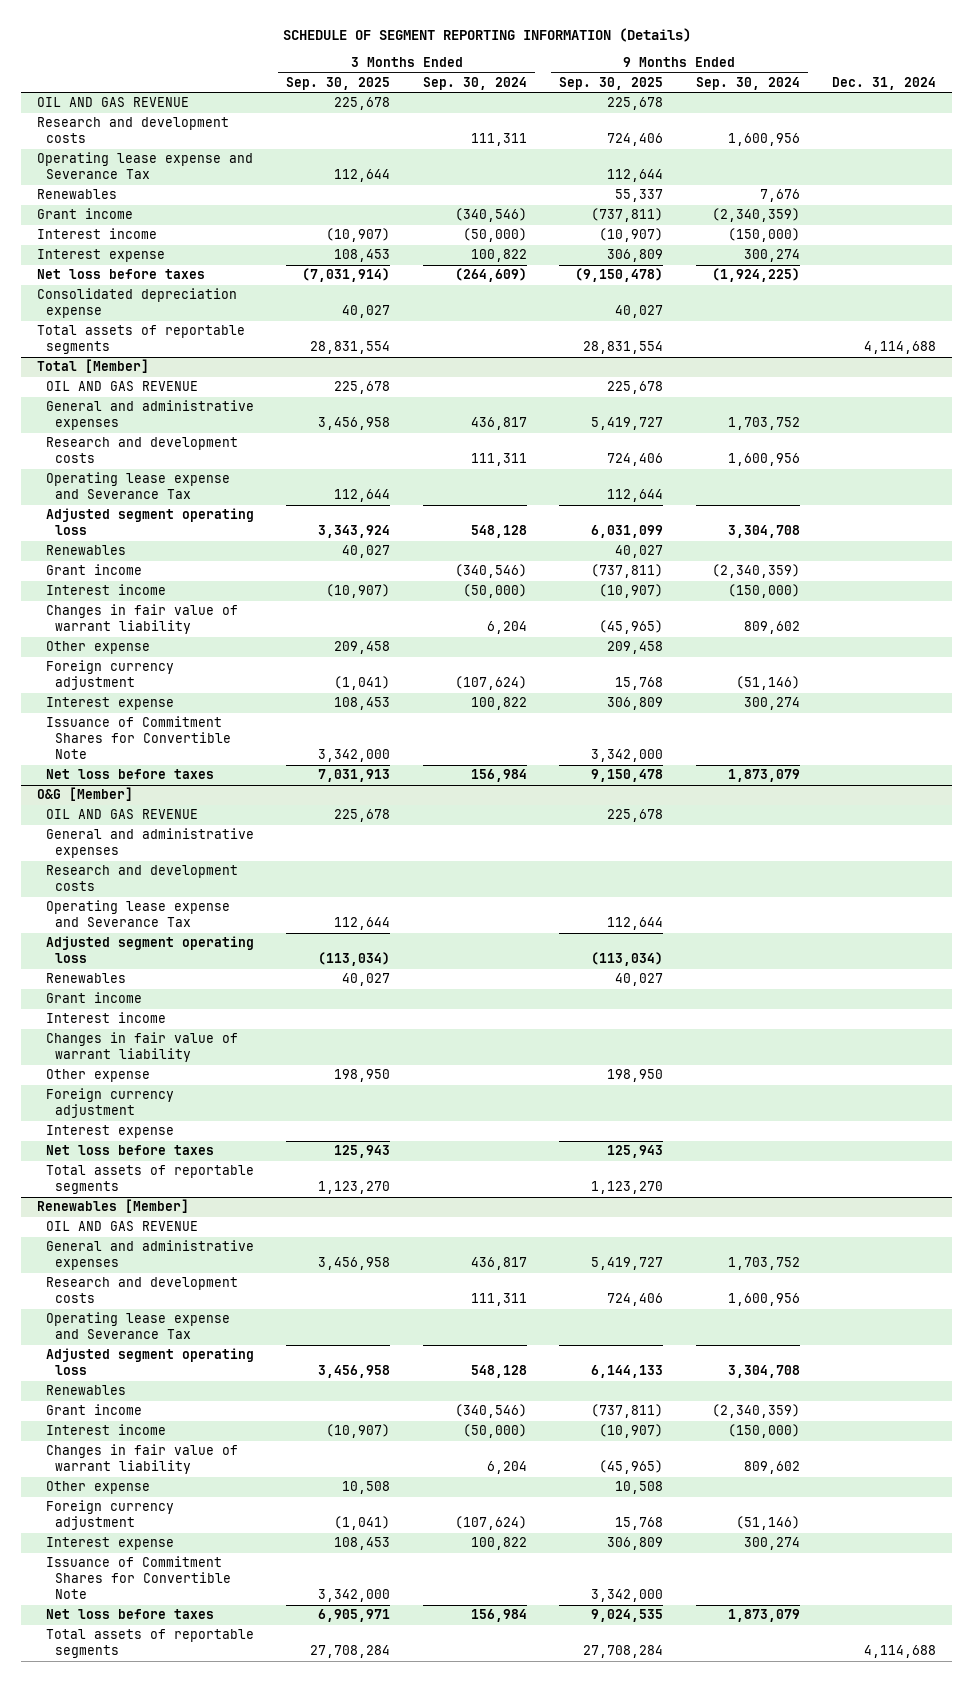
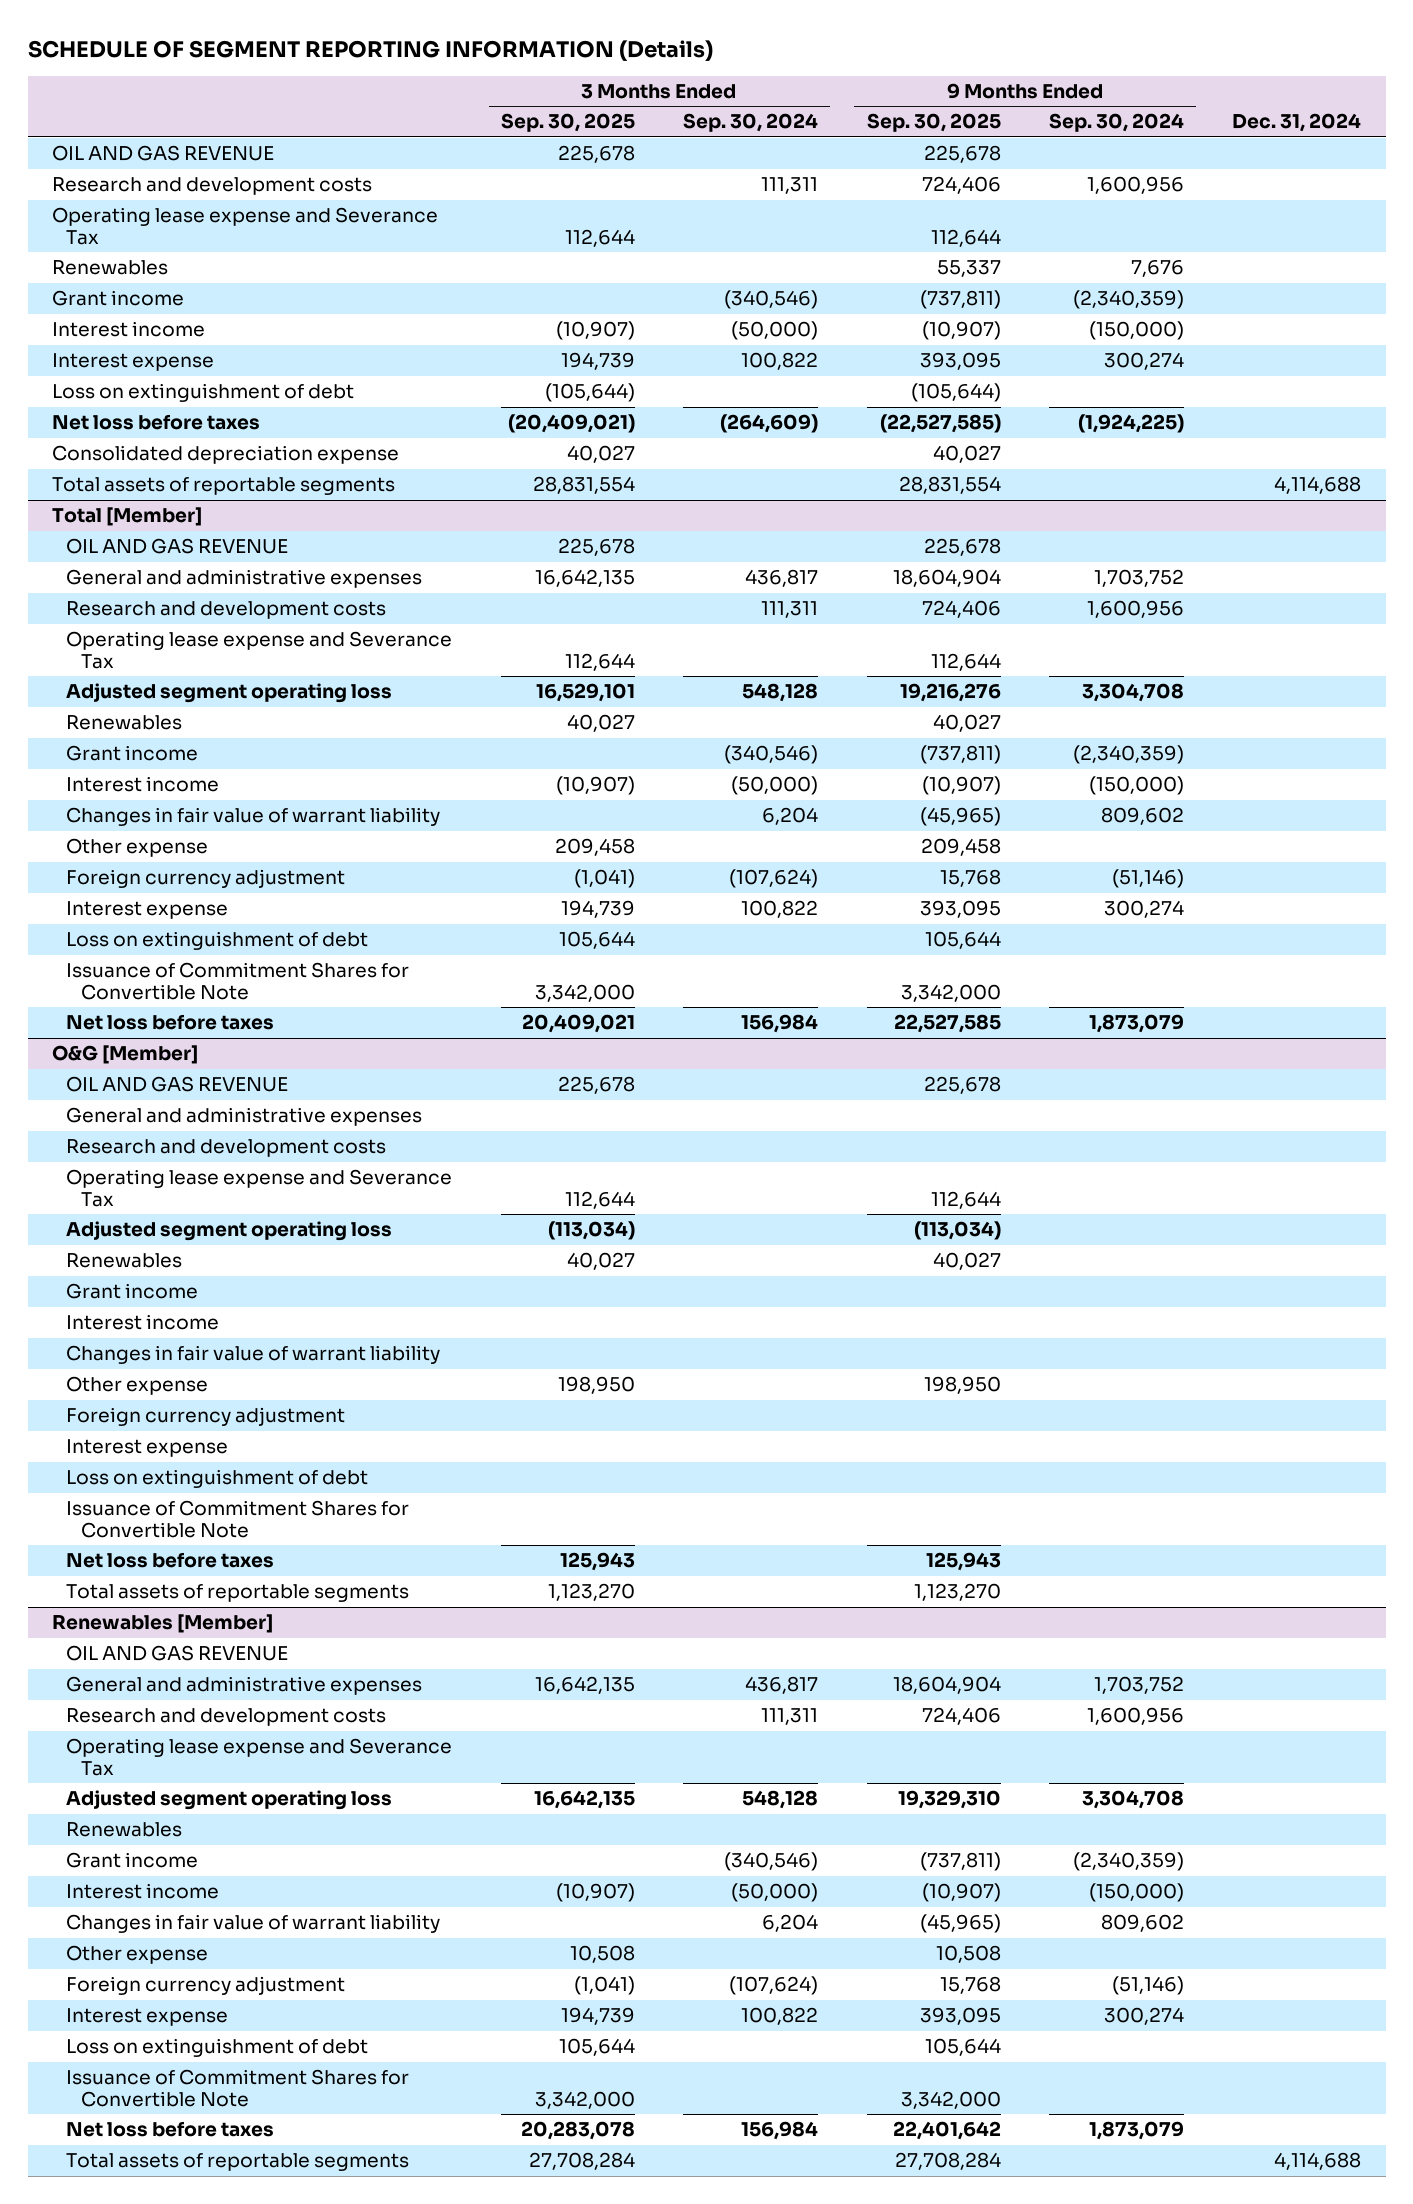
[334,249,391,263] 108,453 -> [560,352,635,371] 194,739
[607,249,664,263] 306,809 -> [919,352,1001,371] 393,095
none -> [51,383,354,403] Loss on extinguishment of debt
[302,268,391,283] (7,031,914) -> [507,414,635,434] (20,409,021)
[575,268,664,283] (9,150,478) -> [879,414,1001,434] (22,527,585)
[318,417,391,431] 3,456,958 -> [534,569,635,588] 16,642,135
[591,417,664,431] 5,419,727 -> [892,569,1001,588] 18,604,904
[318,525,391,539] 3,343,924 -> [535,683,635,703] 16,529,101
[591,525,664,539] 6,031,099 -> [899,683,1001,703] 19,216,276
[334,697,391,711] 108,453 -> [560,900,635,919] 194,739
[607,697,664,711] 306,809 -> [919,900,1001,919] 393,095
none -> [66,931,369,951] Loss on extinguishment of debt
[318,769,391,783] 7,031,913 -> [521,1014,635,1034] 20,409,021
[591,769,664,783] 9,150,478 -> [893,1014,1001,1034] 22,527,585
none -> [66,1469,369,1489] Loss on extinguishment of debt
none -> [66,1500,410,1539] Issuance of Commitment Shares for Convertible Note
[318,1257,391,1271] 3,456,958 -> [534,1676,635,1695] 16,642,135
[591,1257,664,1271] 5,419,727 -> [892,1676,1001,1695] 18,604,904
[318,1365,391,1379] 3,456,958 -> [533,1790,635,1810] 16,642,135
[591,1365,664,1379] 6,144,133 -> [897,1790,1001,1810] 19,329,310
[334,1537,391,1551] 108,453 -> [560,2007,635,2026] 194,739
[607,1537,664,1551] 306,809 -> [919,2007,1001,2026] 393,095
none -> [66,2038,369,2058] Loss on extinguishment of debt
[318,1609,391,1623] 6,905,971 -> [520,2121,635,2141] 20,283,078
[591,1609,664,1623] 9,024,535 -> [892,2121,1001,2141] 22,401,642

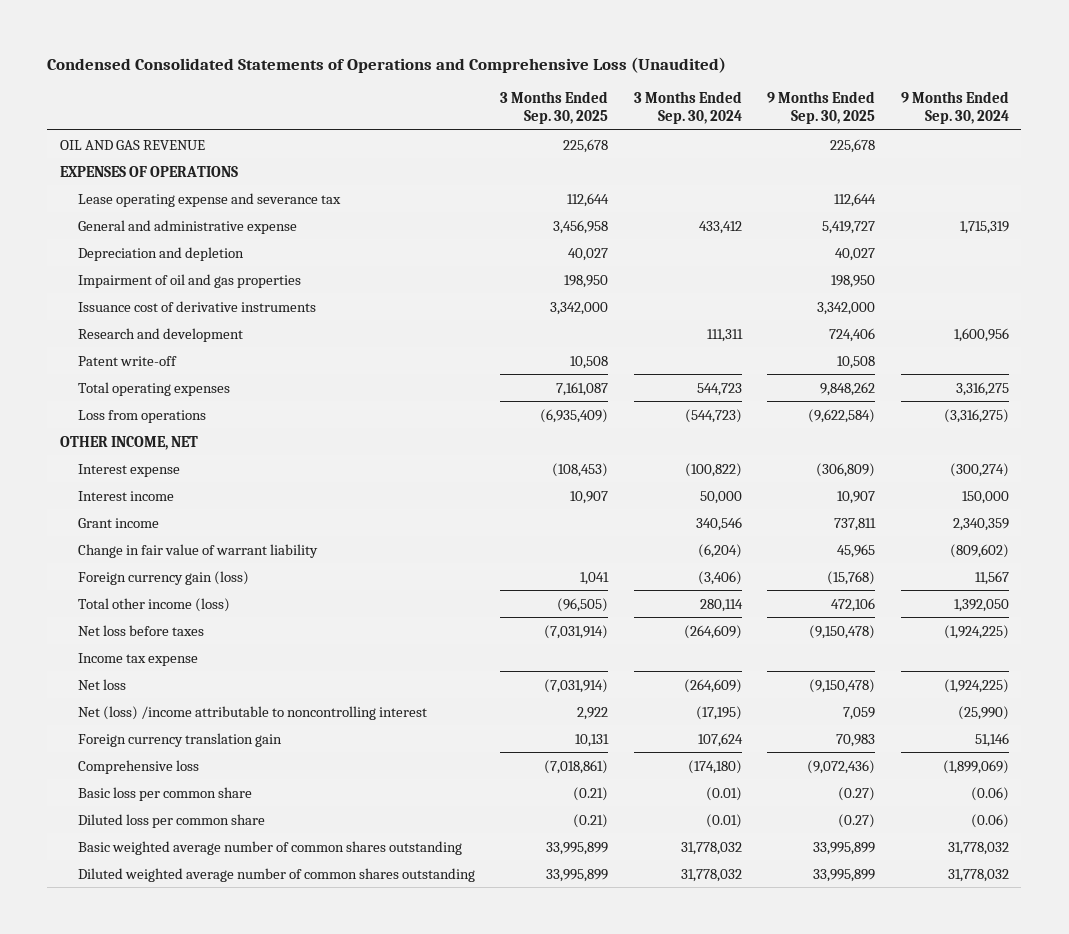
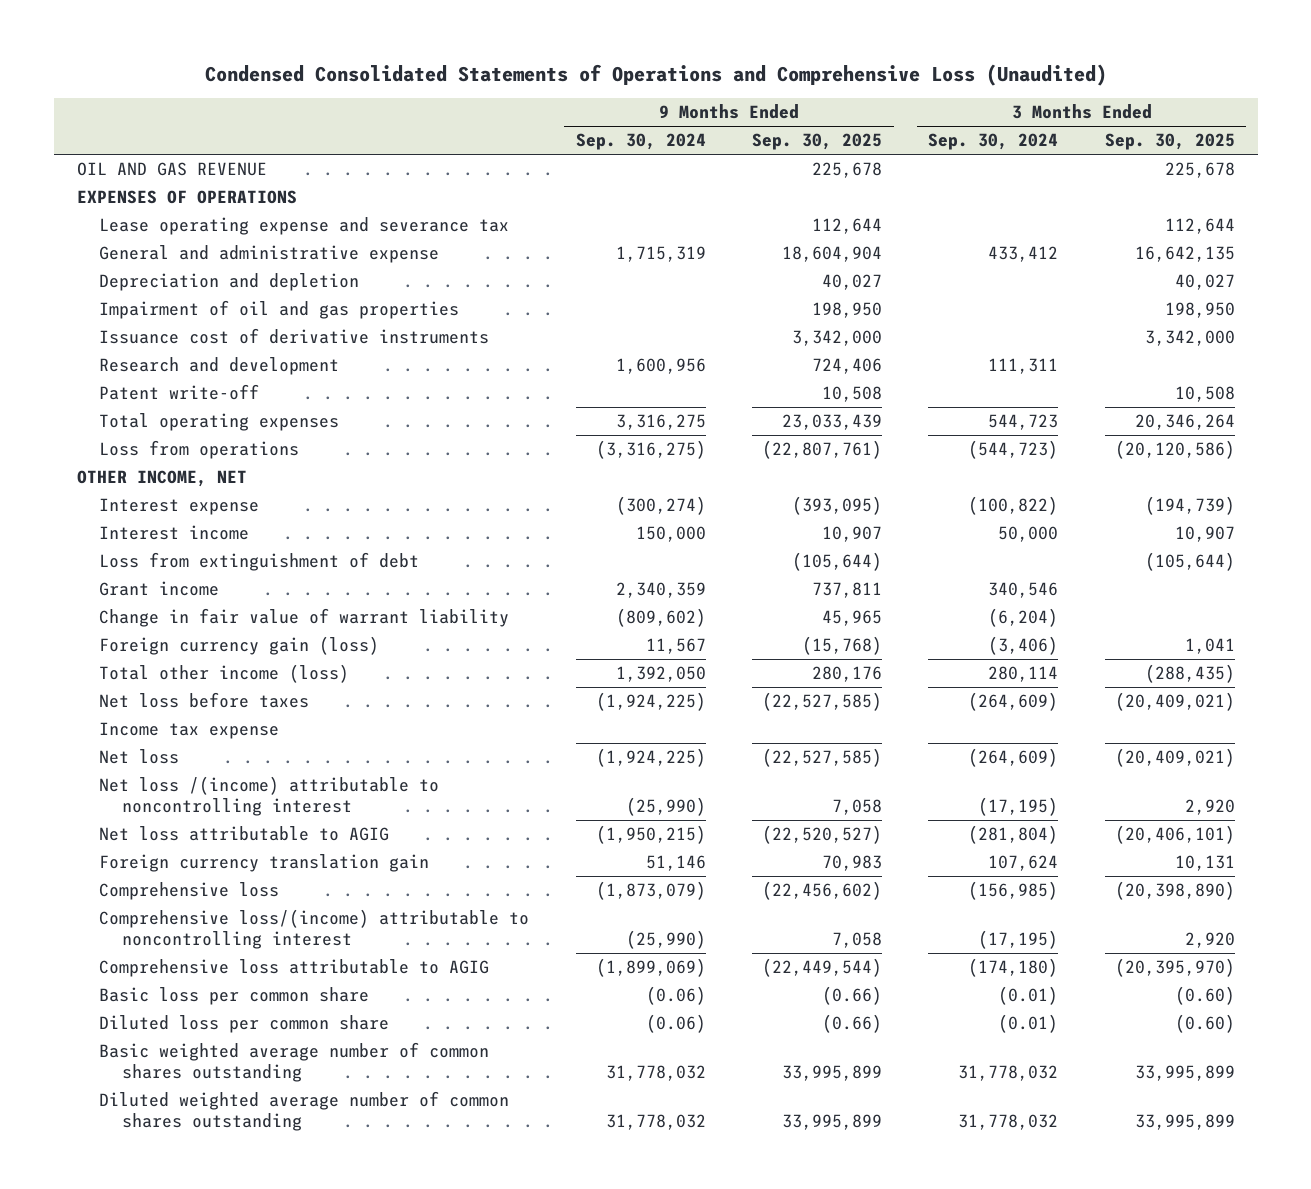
[553,219,609,234] 3,456,958 -> [1134,246,1235,263] 16,642,135
[822,220,876,234] 5,419,727 -> [782,246,883,263] 18,604,904
[556,381,609,396] 7,161,087 -> [1134,414,1235,431] 20,346,264
[820,381,876,396] 9,848,262 -> [782,414,883,431] 23,033,439
[540,408,609,423] (6,935,409) -> [1114,440,1235,460] (20,120,586)
[808,408,876,423] (9,622,584) -> [762,440,883,460] (22,807,761)
[552,462,609,477] (108,453) -> [1144,496,1235,516] (194,739)
[816,462,876,477] (306,809) -> [792,496,883,516] (393,095)
none -> [99,552,420,572] Loss from extinguishment of debt
[557,597,609,612] (96,505) -> [1144,664,1235,684] (288,435)
[831,597,876,612] 472,106 -> [812,666,883,683] 280,176
[544,624,609,639] (7,031,914) -> [1114,692,1235,712] (20,409,021)
[809,624,876,639] (9,150,478) -> [762,692,883,712] (22,527,585)
[544,678,609,693] (7,031,914) -> [1114,748,1235,768] (20,409,021)
[809,678,876,693] (9,150,478) -> [762,748,883,768] (22,527,585)
[78,705,428,720] Net (loss) /income attributable to noncontrolling interest -> [99,776,440,817] Net loss /(income) attributable to noncontrolling interest
[577,706,609,720] 2,922 -> [1184,799,1235,816] 2,920
[843,706,876,720] 7,059 -> [832,799,883,816] 7,058
none -> [99,826,390,842] Net loss attributable to AGIG
[544,759,609,774] (7,018,861) -> [1114,881,1235,901] (20,398,890)
[687,759,742,774] (174,180) -> [968,881,1059,901] (156,985)
[807,759,876,774] (9,072,436) -> [762,881,883,901] (22,456,602)
[942,759,1009,774] (1,899,069) -> [595,881,706,901] (1,873,079)
none -> [99,909,530,950] Comprehensive loss/(income) attributable to noncontrolling interest
none -> [99,959,490,978] Comprehensive loss attributable to AGIG
[573,786,609,801] (0.21) -> [1174,986,1235,1006] (0.60)
[838,786,876,801] (0.27) -> [822,986,883,1006] (0.66)
[573,813,609,828] (0.21) -> [1174,1014,1235,1034] (0.60)
[838,813,876,828] (0.27) -> [822,1014,883,1034] (0.66)

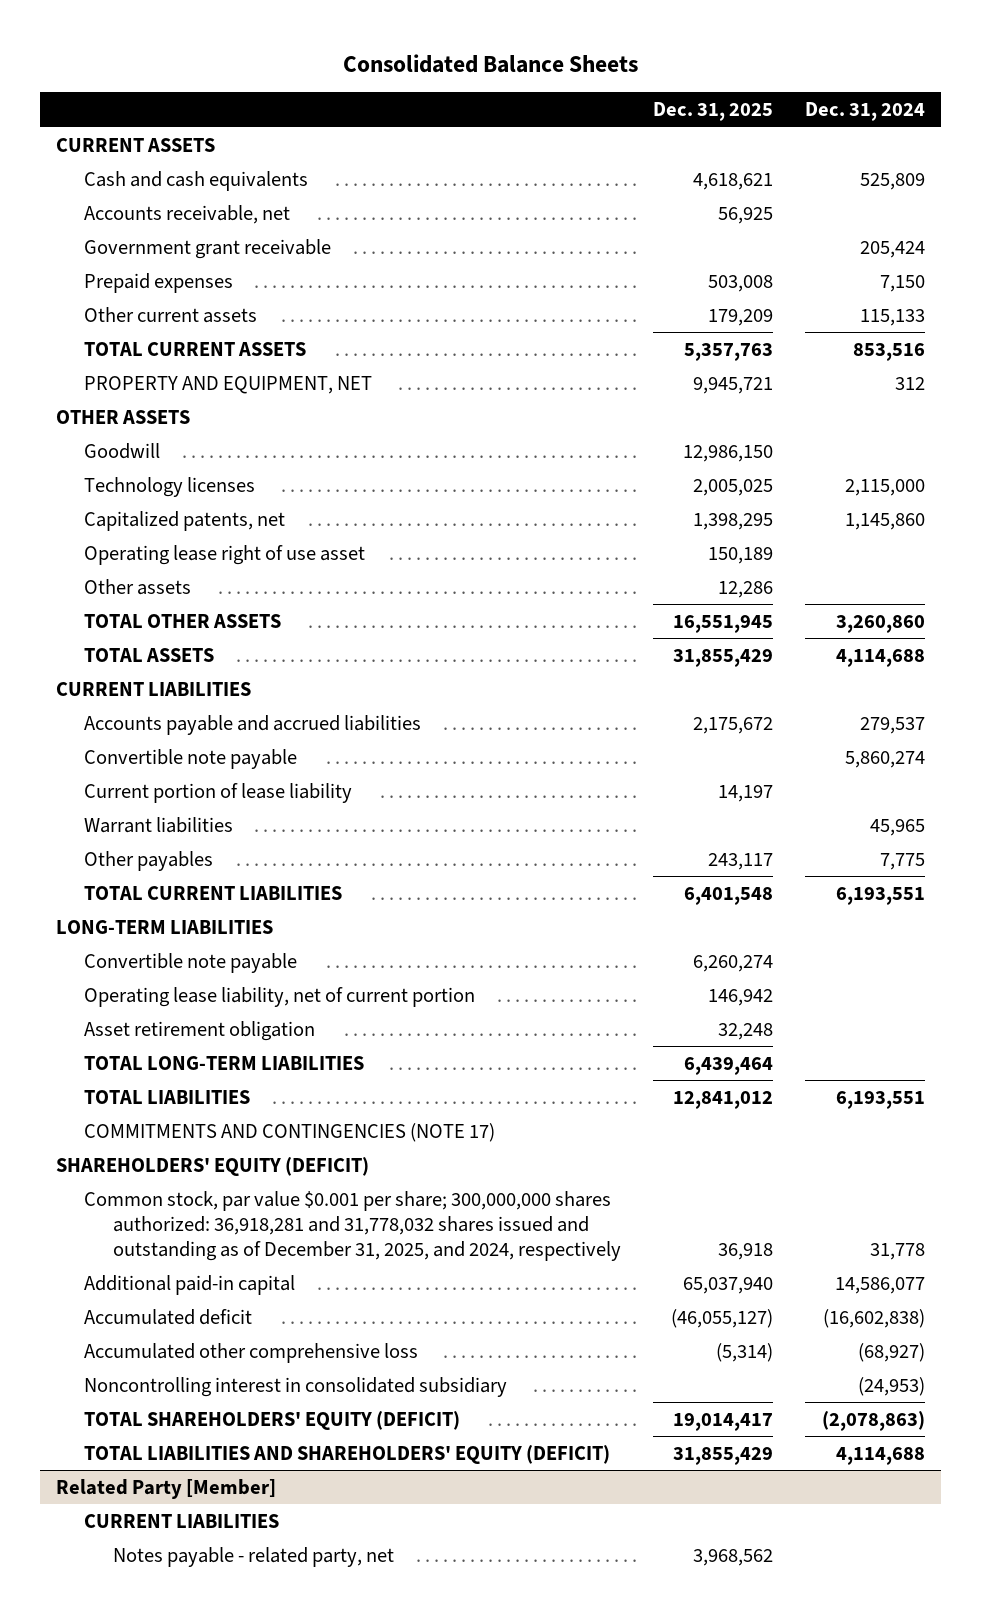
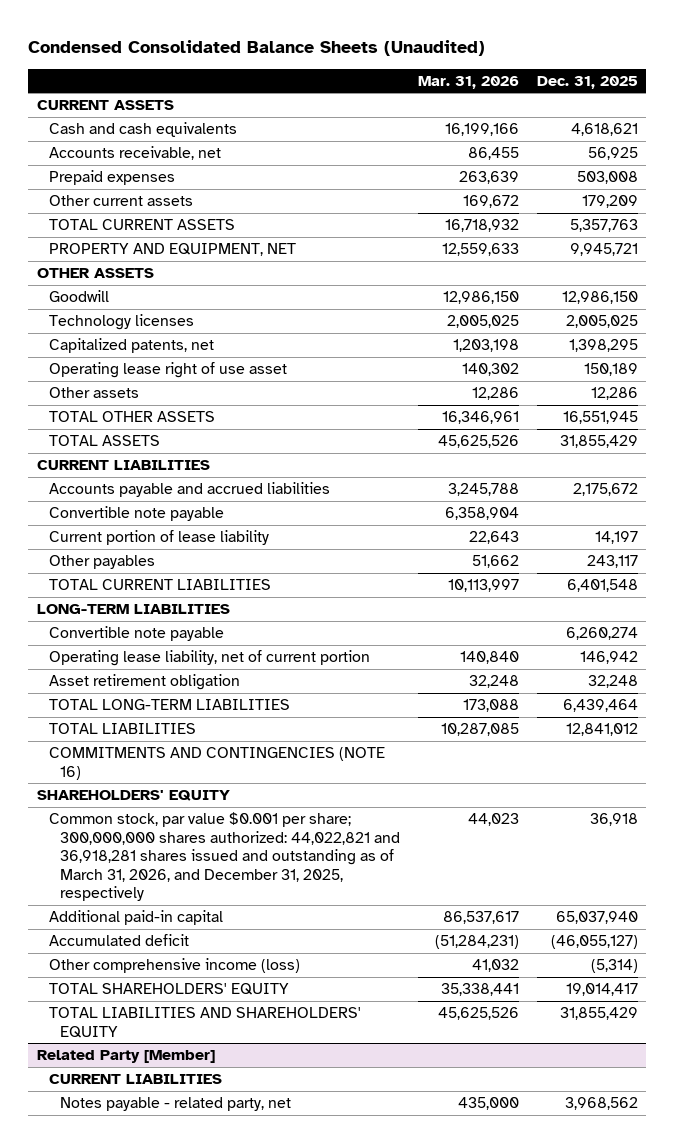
[342,53,638,73] Consolidated Balance Sheets -> [28,39,486,56] Condensed Consolidated Balance Sheets (Unaudited)
[804,102,925,122] Dec. 31, 2024 -> none
none -> [417,75,519,89] Mar. 31, 2026
[84,238,332,259] Government grant receivable -> none
[84,816,234,833] Warrant liabilities -> none
[84,1122,496,1142] COMMITMENTS AND CONTINGENCIES (NOTE 17) -> [48,747,385,780] COMMITMENTS AND CONTINGENCIES (NOTE 16)
[56,1156,370,1176] SHAREHOLDERS' EQUITY (DEFICIT) -> [37,790,231,802] SHAREHOLDERS' EQUITY
[84,1190,621,1262] Common stock, par value $0.001 per share; 300,000,000 shares authorized: 36,918,281 and 31,778,032 shares issued and outstanding as of December 31, 2025, and 2024, respectively -> [48,812,400,901] Common stock, par value $0.001 per share; 300,000,000 shares authorized: 44,022,821 and 36,918,281 shares issued and outstanding as of March 31, 2026, and December 31, 2025, respectively
[84,1376,508,1397] Noncontrolling interest in consolidated subsidiary -> none
[84,1342,419,1363] Accumulated other comprehensive loss -> [48,958,300,974] Other comprehensive income (loss)
[84,1410,461,1430] TOTAL SHAREHOLDERS' EQUITY (DEFICIT) -> [48,983,289,996] TOTAL SHAREHOLDERS' EQUITY
[84,1444,611,1464] TOTAL LIABILITIES AND SHAREHOLDERS' EQUITY (DEFICIT) -> [48,1007,361,1038] TOTAL LIABILITIES AND SHAREHOLDERS' EQUITY

